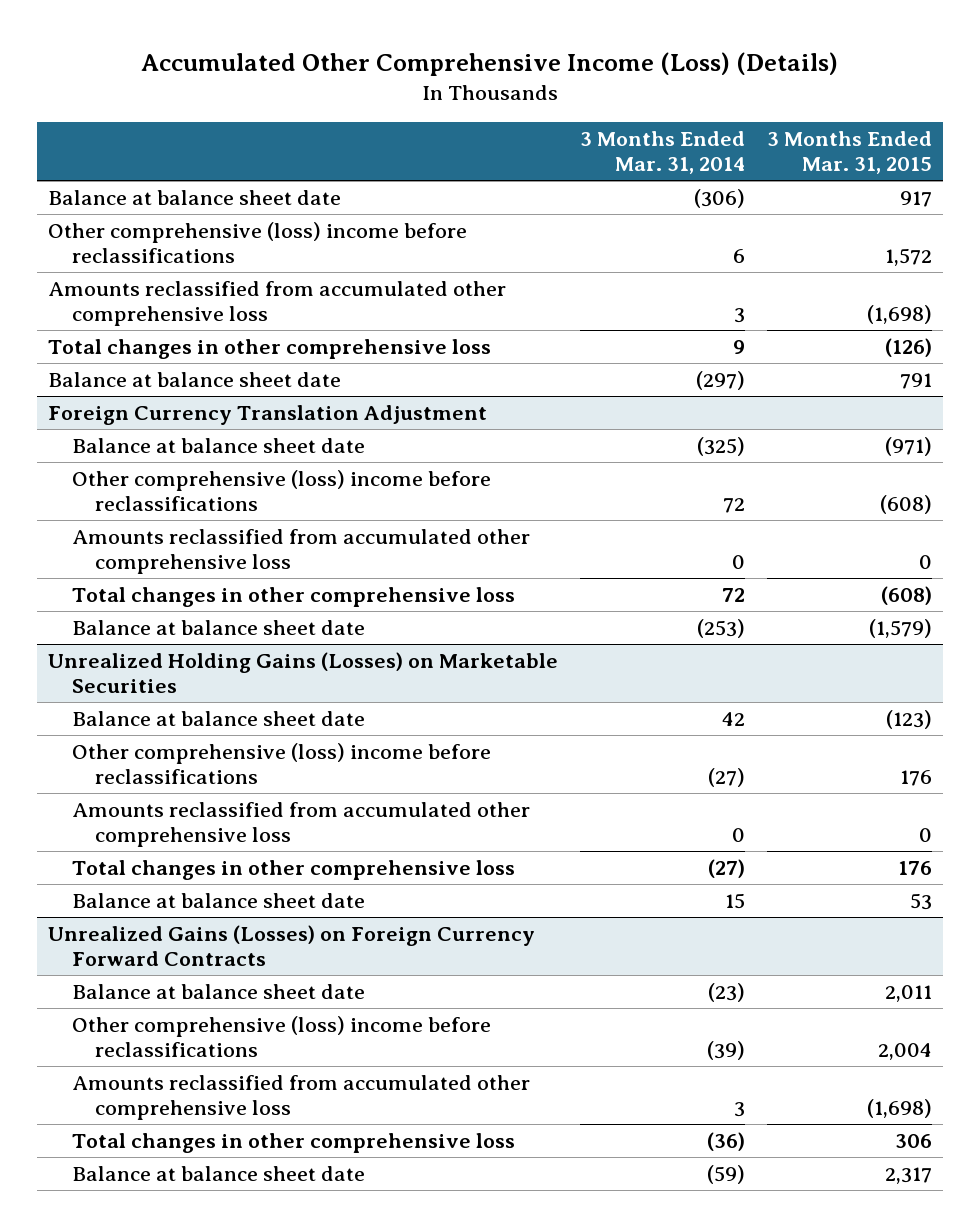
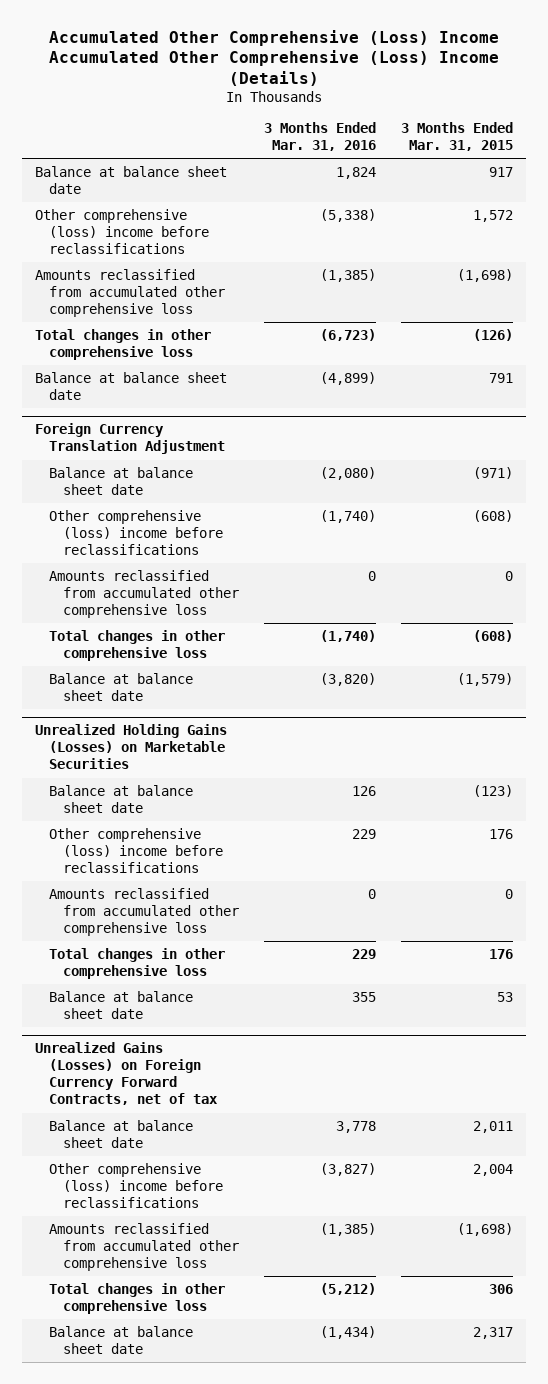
[141,51,839,76] Accumulated Other Comprehensive Income (Loss) (Details) -> [49,29,500,87] Accumulated Other Comprehensive (Loss) Income Accumulated Other Comprehensive (Loss) Income (Details)
[580,130,746,175] 3 Months Ended Mar. 31, 2014 -> none
none -> [264,122,377,152] 3 Months Ended Mar. 31, 2016
[48,924,536,967] Unrealized Gains (Losses) on Foreign Currency Forward Contracts -> [34,1042,218,1106] Unrealized Gains (Losses) on Foreign Currency Forward Contracts, net of tax

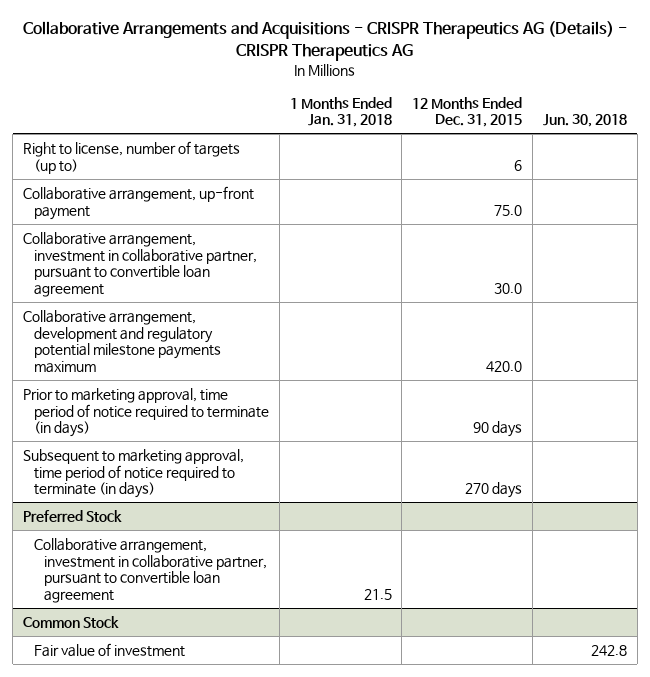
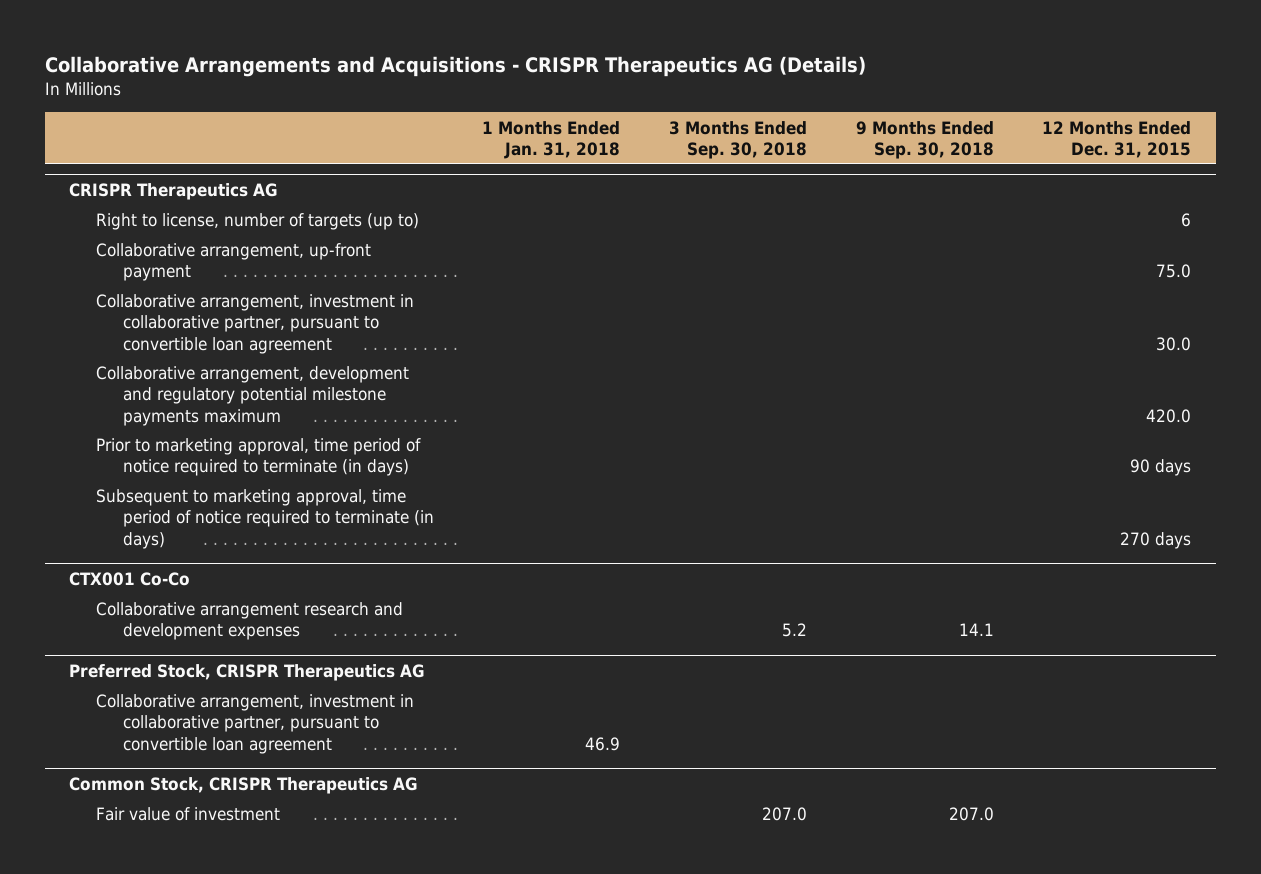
[23,21,628,61] Collaborative Arrangements and Acquisitions - CRISPR Therapeutics AG (Details) - CRISPR Therapeutics AG -> [45,55,867,77] Collaborative Arrangements and Acquisitions - CRISPR Therapeutics AG (Details)
[543,114,628,128] Jun. 30, 2018 -> none
none -> [669,120,808,159] 3 Months Ended Sep. 30, 2018
none -> [855,120,994,159] 9 Months Ended Sep. 30, 2018
none -> [69,182,279,200] CRISPR Therapeutics AG
[23,509,123,522] Preferred Stock -> none
[23,615,120,628] Common Stock -> none
none -> [69,571,191,586] CTX001 Co-Co
none -> [96,602,404,641] Collaborative arrangement research and development expenses
none -> [69,663,426,681] Preferred Stock, CRISPR Therapeutics AG
[363,589,392,601] 21.5 -> [585,736,621,751] 46.9
none -> [69,776,419,794] Common Stock, CRISPR Therapeutics AG

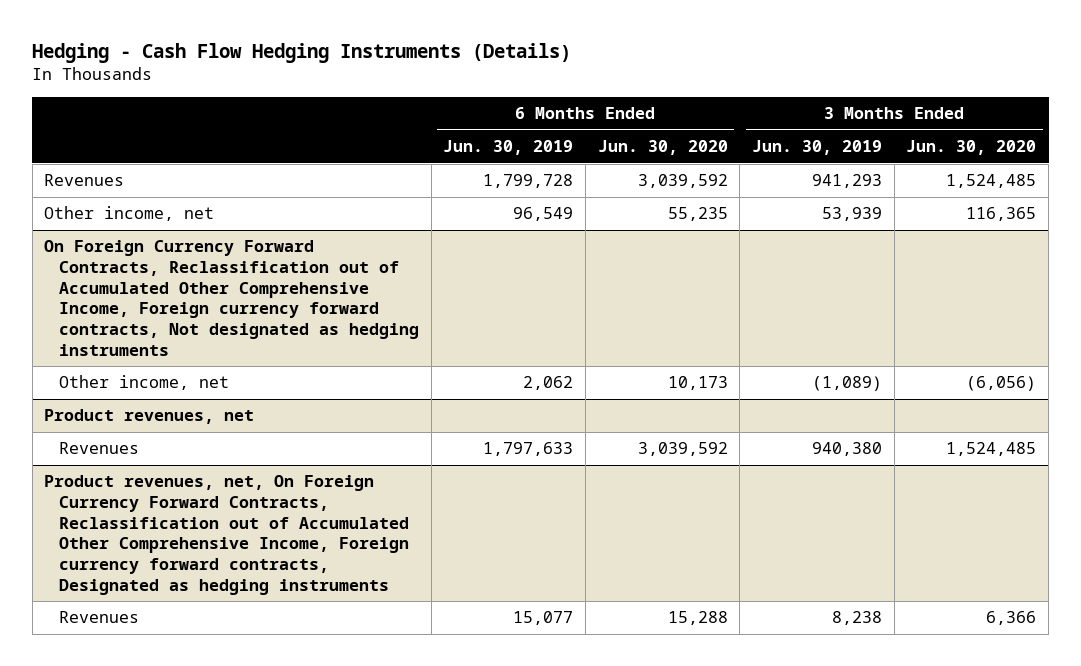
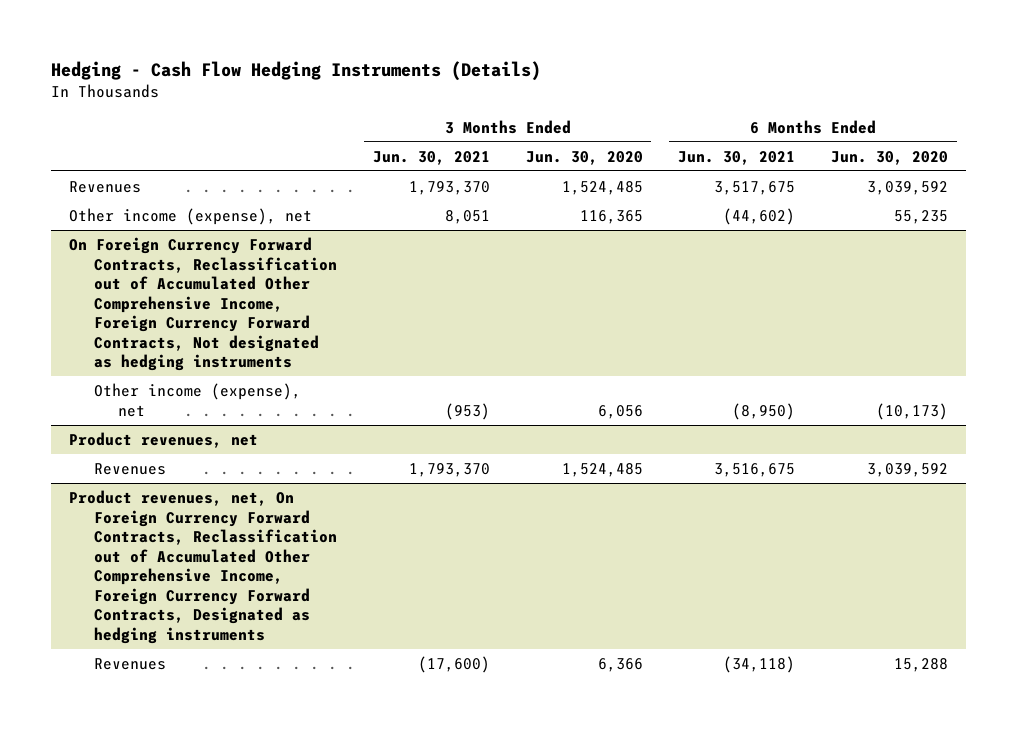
[443,140,574,156] Jun. 30, 2019 -> none
[752,140,883,156] Jun. 30, 2019 -> none
none -> [372,150,490,165] Jun. 30, 2021
none -> [678,150,796,165] Jun. 30, 2021
[44,206,215,222] Other income, net -> [69,208,313,226] Other income (expense), net
[44,240,419,356] On Foreign Currency Forward Contracts, Reclassification out of Accumulated Other Comprehensive Income, Foreign currency forward contracts, Not designated as hedging instruments -> [69,237,337,372] On Foreign Currency Forward Contracts, Reclassification out of Accumulated Other Comprehensive Income, Foreign Currency Forward Contracts, Not designated as hedging instruments
[58,375,229,391] Other income, net -> [93,383,301,417] Other income (expense), net
[667,376,728,391] 10,173 -> [876,402,949,420] (10,173)
[966,376,1037,392] (6,056) -> [597,404,643,419] 6,056
[44,475,409,595] Product revenues, net, On Foreign Currency Forward Contracts, Reclassification out of Accumulated Other Comprehensive Income, Foreign currency forward contracts, Designated as hedging instruments -> [69,490,337,644] Product revenues, net, On Foreign Currency Forward Contracts, Reclassification out of Accumulated Other Comprehensive Income, Foreign Currency Forward Contracts, Designated as hedging instruments

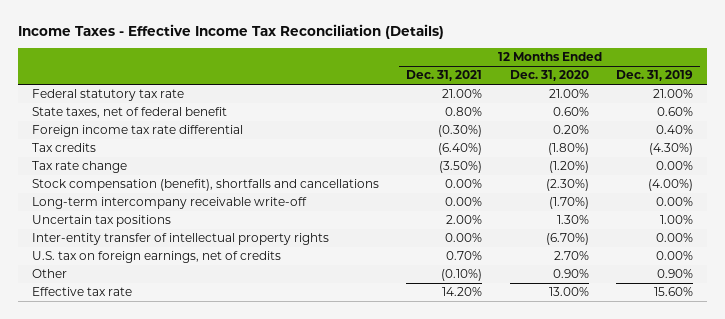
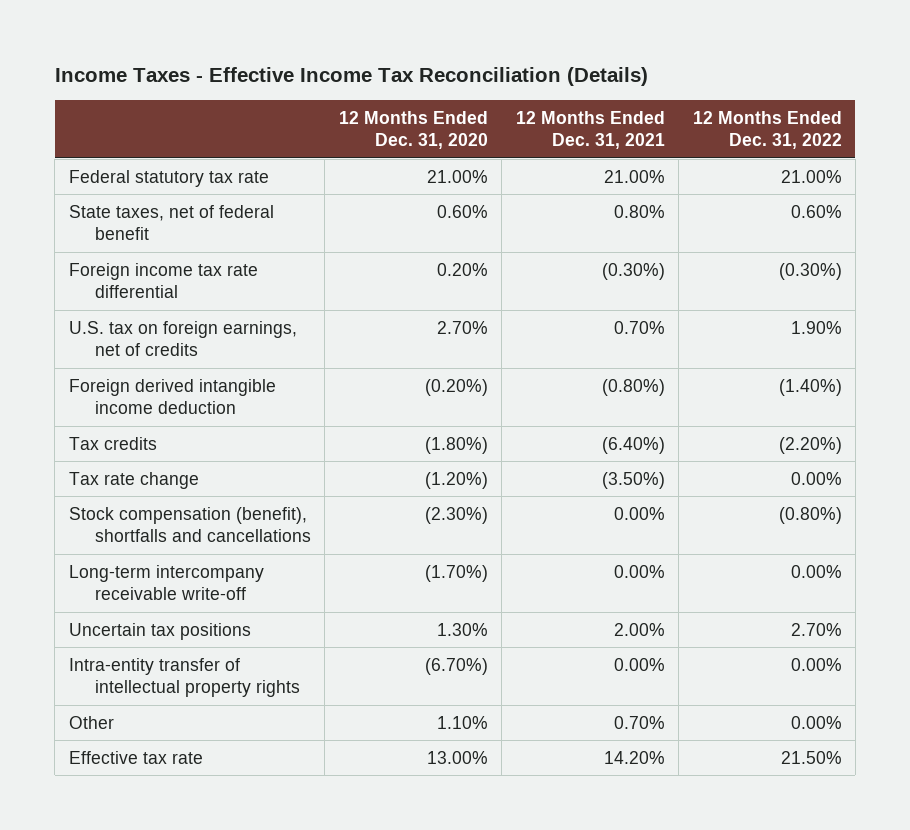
[615,70,693,82] Dec. 31, 2019 -> none
none -> [692,110,842,150] 12 Months Ended Dec. 31, 2022
[31,251,281,264] U.S. tax on foreign earnings, net of credits -> [68,320,297,357] U.S. tax on foreign earnings, net of credits
none -> [68,378,276,415] Foreign derived intangible income deduction
[31,233,329,246] Inter-entity transfer of intellectual property rights -> [68,657,300,698] Intra-entity transfer of intellectual property rights
[441,269,483,282] (0.10%) -> [613,715,665,729] 0.70%
[552,269,589,279] 0.90% -> [436,715,488,729] 1.10%

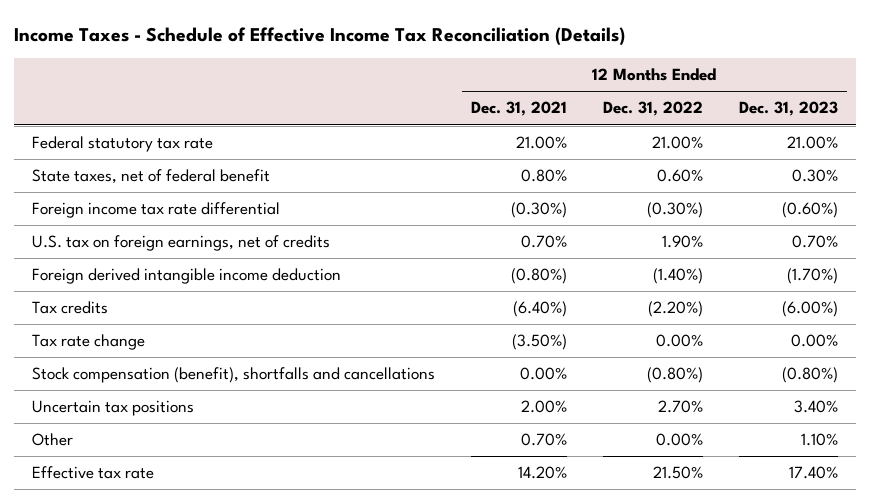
[54,67,648,87] Income Taxes - Effective Income Tax Reconciliation (Details) -> [14,26,626,46] Income Taxes - Schedule of Effective Income Tax Reconciliation (Details)
[338,110,488,150] 12 Months Ended Dec. 31, 2020 -> none
none -> [738,101,838,117] Dec. 31, 2023
[68,564,264,601] Long-term intercompany receivable write-off -> none
[68,657,300,698] Intra-entity transfer of intellectual property rights -> none

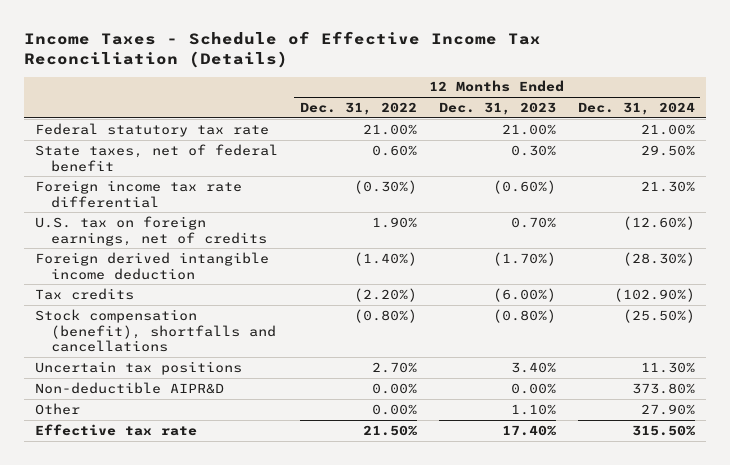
[470,101,567,117] Dec. 31, 2021 -> none
none -> [577,102,695,116] Dec. 31, 2024
[32,334,146,351] Tax rate change -> none
none -> [34,381,224,394] Non-deductible AIPR&D

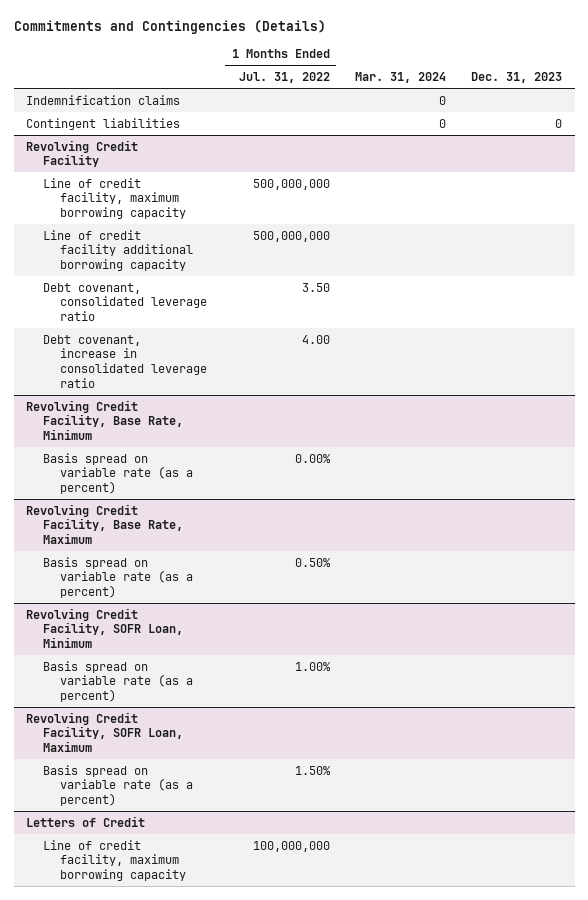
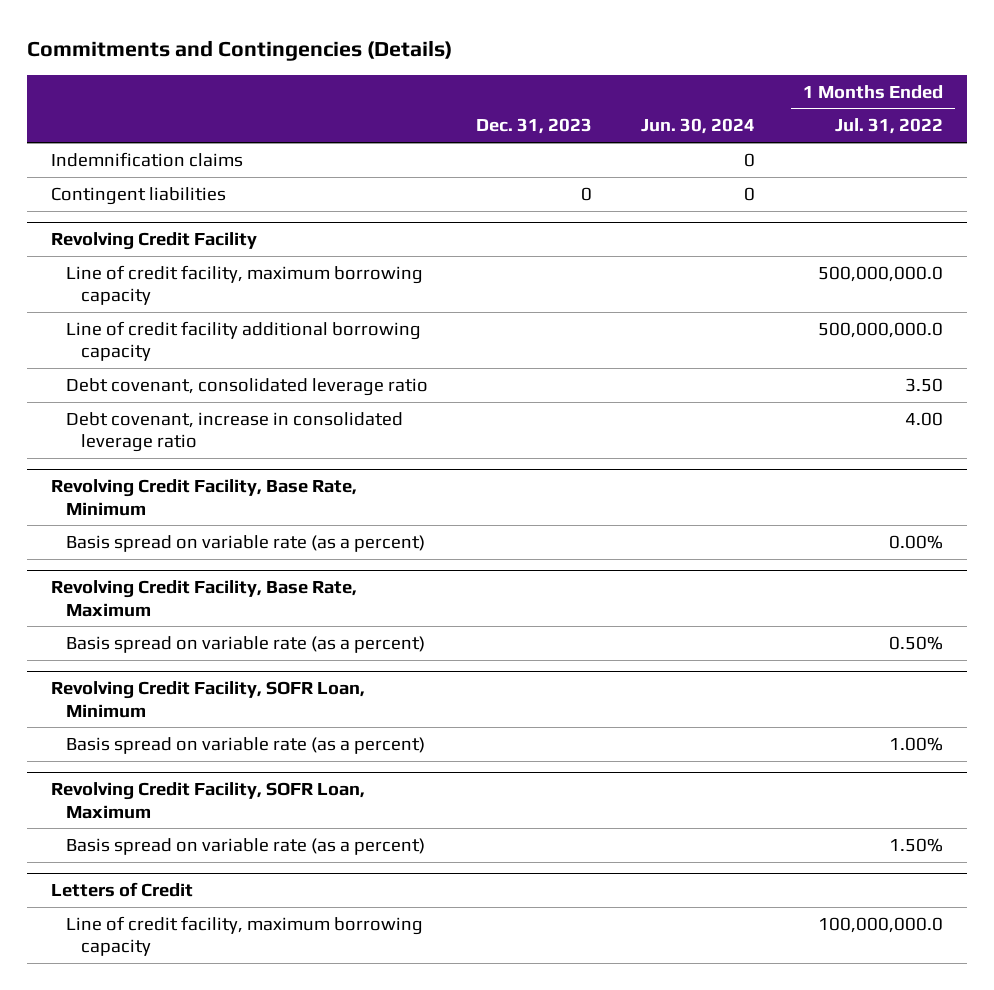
[354,71,446,83] Mar. 31, 2024 -> none
none -> [640,118,755,135] Jun. 30, 2024
[252,178,330,190] 500,000,000 -> [817,265,943,282] 500,000,000.0
[252,230,330,242] 500,000,000 -> [817,321,943,338] 500,000,000.0
[252,840,330,852] 100,000,000 -> [817,916,943,933] 100,000,000.0

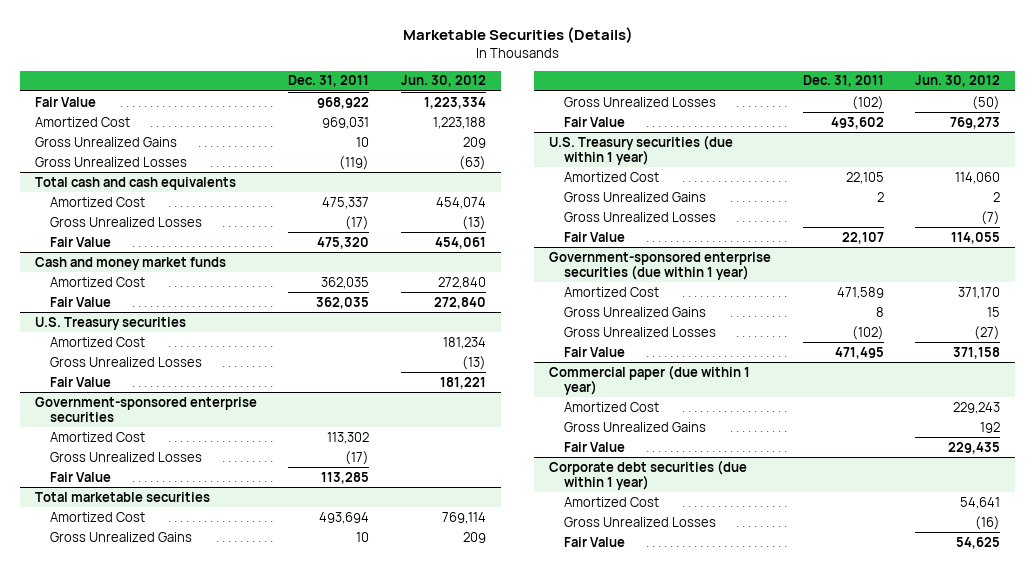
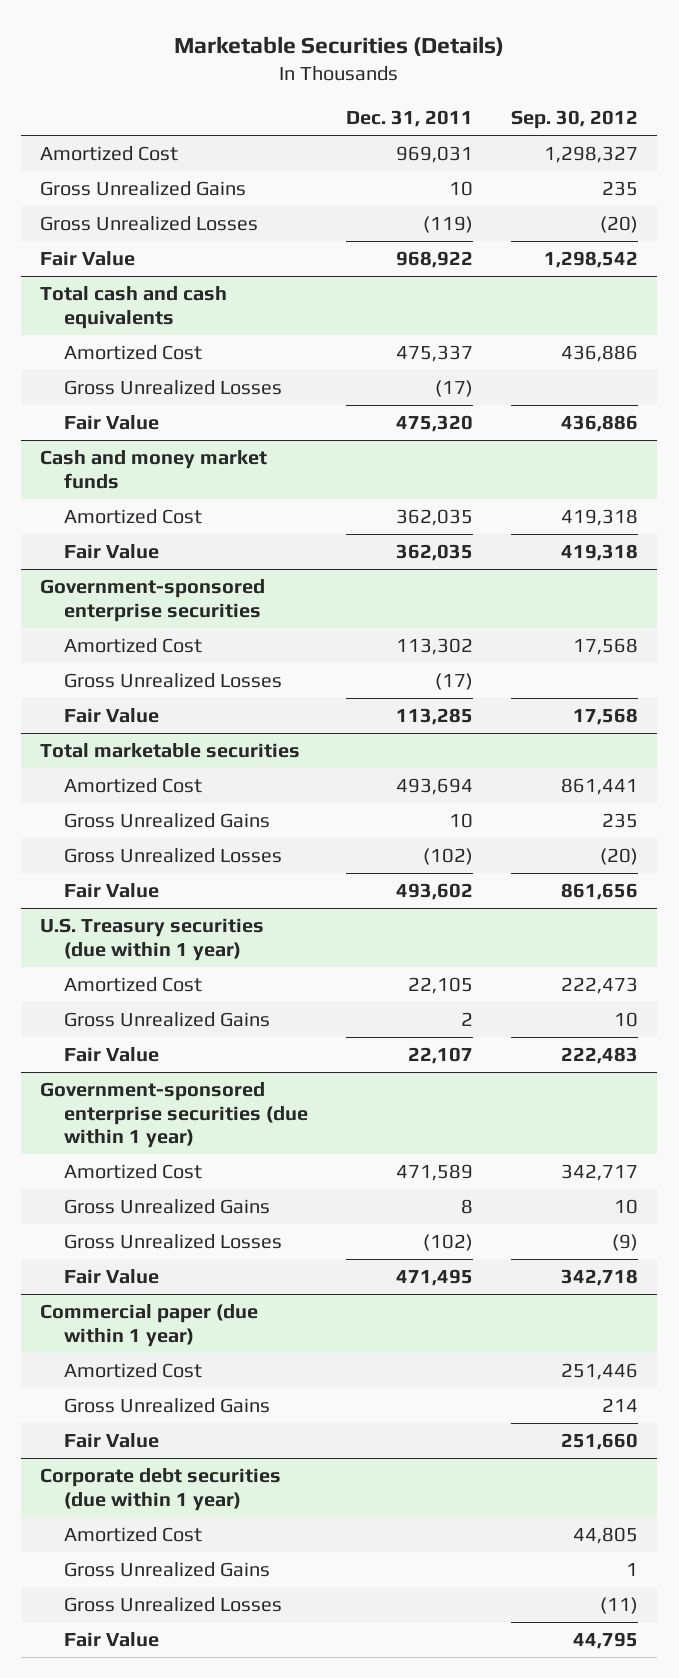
[400,75,486,88] Jun. 30, 2012 -> none
none -> [511,110,639,130] Sep. 30, 2012
[35,96,97,107] Fair Value -> [40,251,136,267] Fair Value
[35,316,187,330] U.S. Treasury securities -> none
[49,336,145,347] Amortized Cost -> none
[49,356,202,367] Gross Unrealized Losses -> none
[49,376,111,387] Fair Value -> none
[563,211,716,222] Gross Unrealized Losses -> none
none -> [64,1562,271,1578] Gross Unrealized Gains

